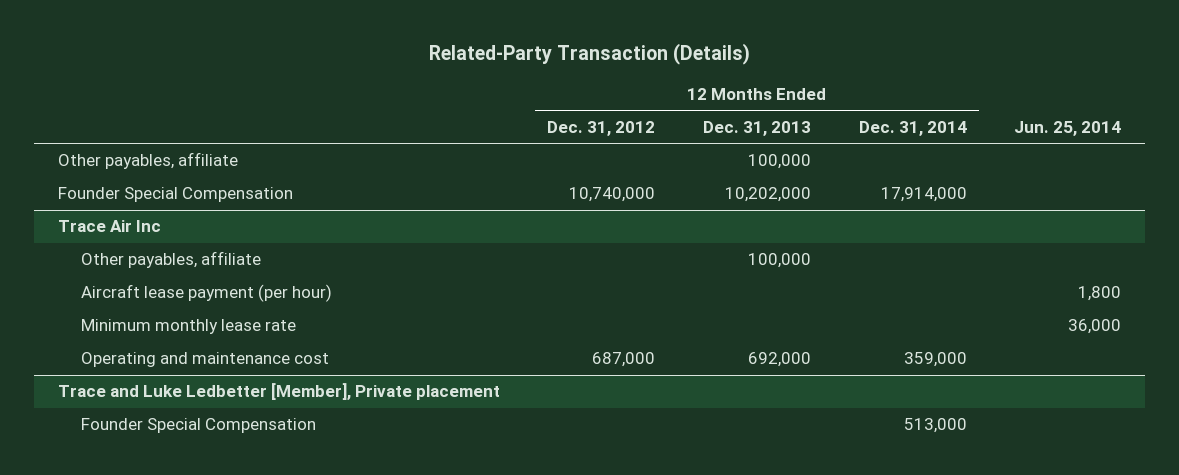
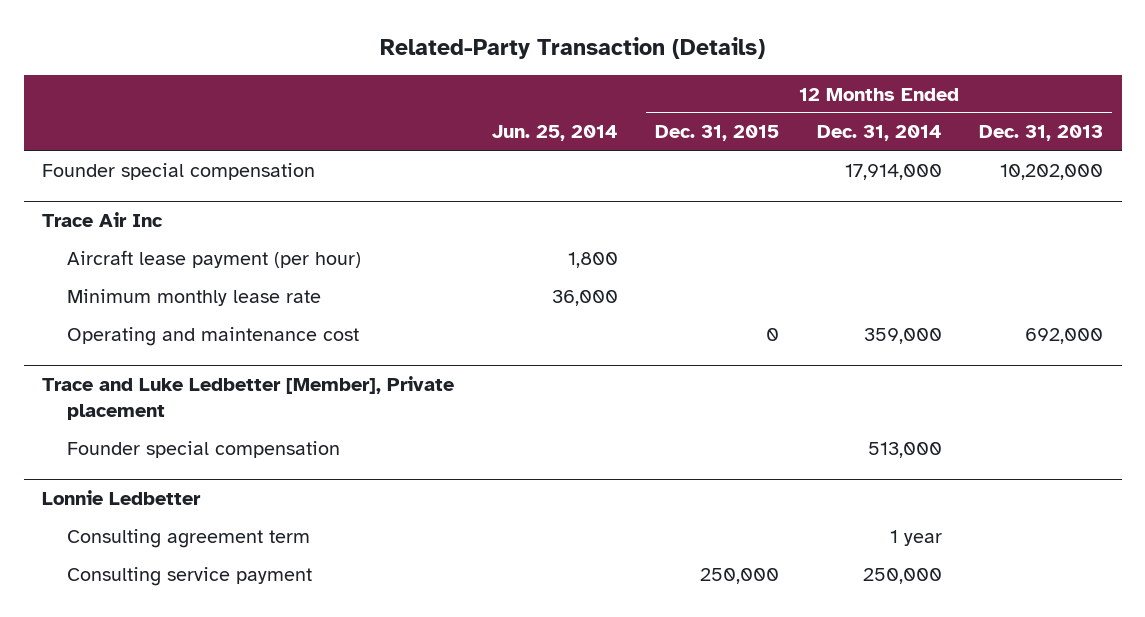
[547,120,656,136] Dec. 31, 2012 -> none
none -> [655,125,780,142] Dec. 31, 2015
[57,152,238,170] Other payables, affiliate -> none
[57,187,293,203] Founder Special Compensation -> [42,162,316,180] Founder special compensation
[81,251,262,269] Other payables, affiliate -> none
[81,418,317,434] Founder Special Compensation -> [67,440,341,458] Founder special compensation
none -> [42,490,202,506] Lonnie Ledbetter
none -> [67,528,311,548] Consulting agreement term
none -> [67,566,313,586] Consulting service payment

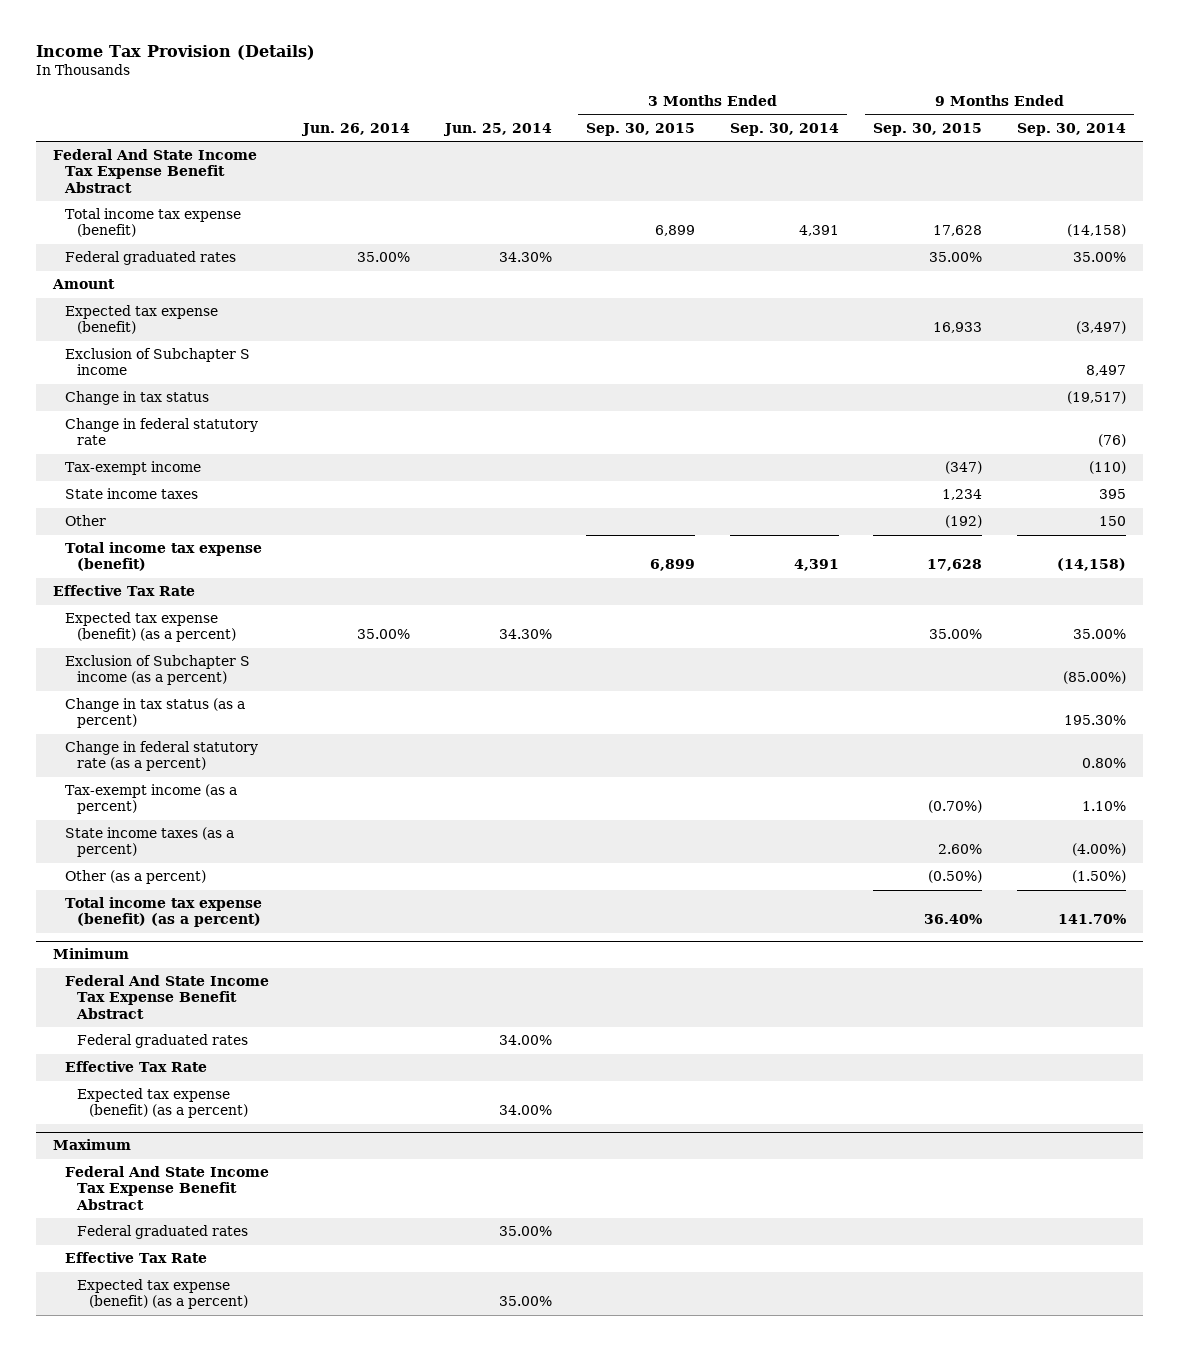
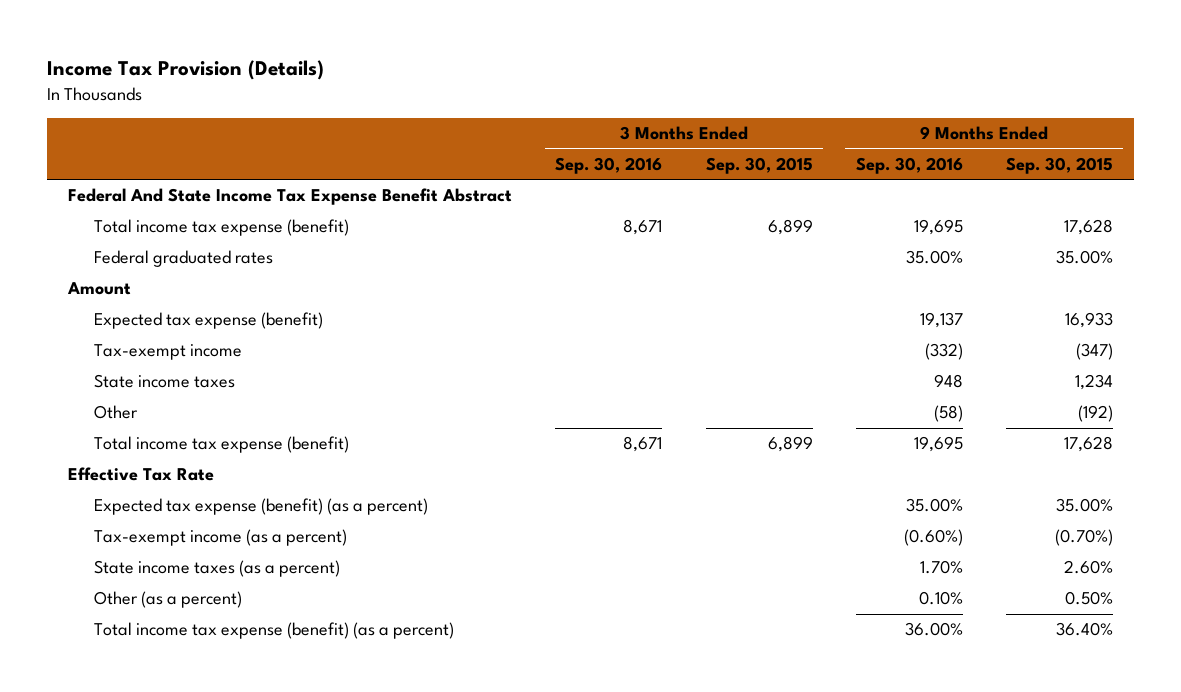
[301,122,411,136] Jun. 26, 2014 -> none
[442,122,552,136] Jun. 25, 2014 -> none
[729,122,839,136] Sep. 30, 2014 -> none
[1016,122,1126,136] Sep. 30, 2014 -> none
none -> [555,156,663,174] Sep. 30, 2016
none -> [855,156,963,174] Sep. 30, 2016
[64,348,250,376] Exclusion of Subchapter S income -> none
[64,391,209,406] Change in tax status -> none
[64,418,258,446] Change in federal statutory rate -> none
[64,655,250,686] Exclusion of Subchapter S income (as a percent) -> none
[64,698,245,729] Change in tax status (as a percent) -> none
[64,741,258,772] Change in federal statutory rate (as a percent) -> none
[928,870,983,884] (0.50%) -> [1064,591,1113,606] 0.50%
[53,948,130,960] Minimum -> none
[64,975,269,1019] Federal And State Income Tax Expense Benefit Abstract -> none
[76,1034,248,1049] Federal graduated rates -> none
[64,1061,207,1073] Effective Tax Rate -> none
[76,1088,248,1119] Expected tax expense (benefit) (as a percent) -> none
[53,1139,132,1151] Maximum -> none
[64,1166,269,1210] Federal And State Income Tax Expense Benefit Abstract -> none
[76,1225,248,1240] Federal graduated rates -> none
[64,1252,207,1264] Effective Tax Rate -> none
[76,1279,248,1310] Expected tax expense (benefit) (as a percent) -> none

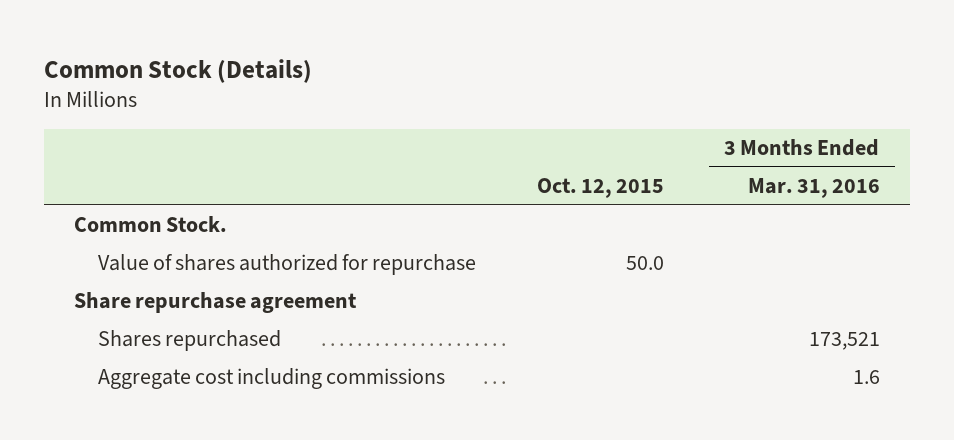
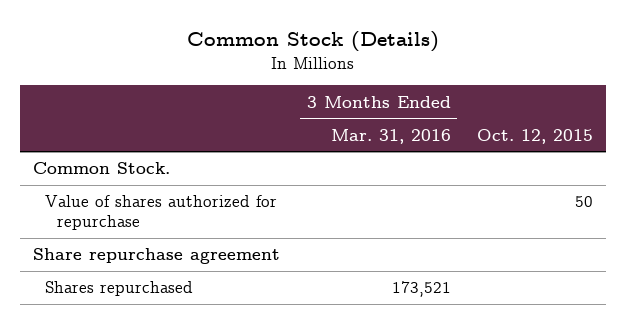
[625,256,664,271] 50.0 -> [575,196,594,208] 50
[98,368,446,390] Aggregate cost including commissions -> none

